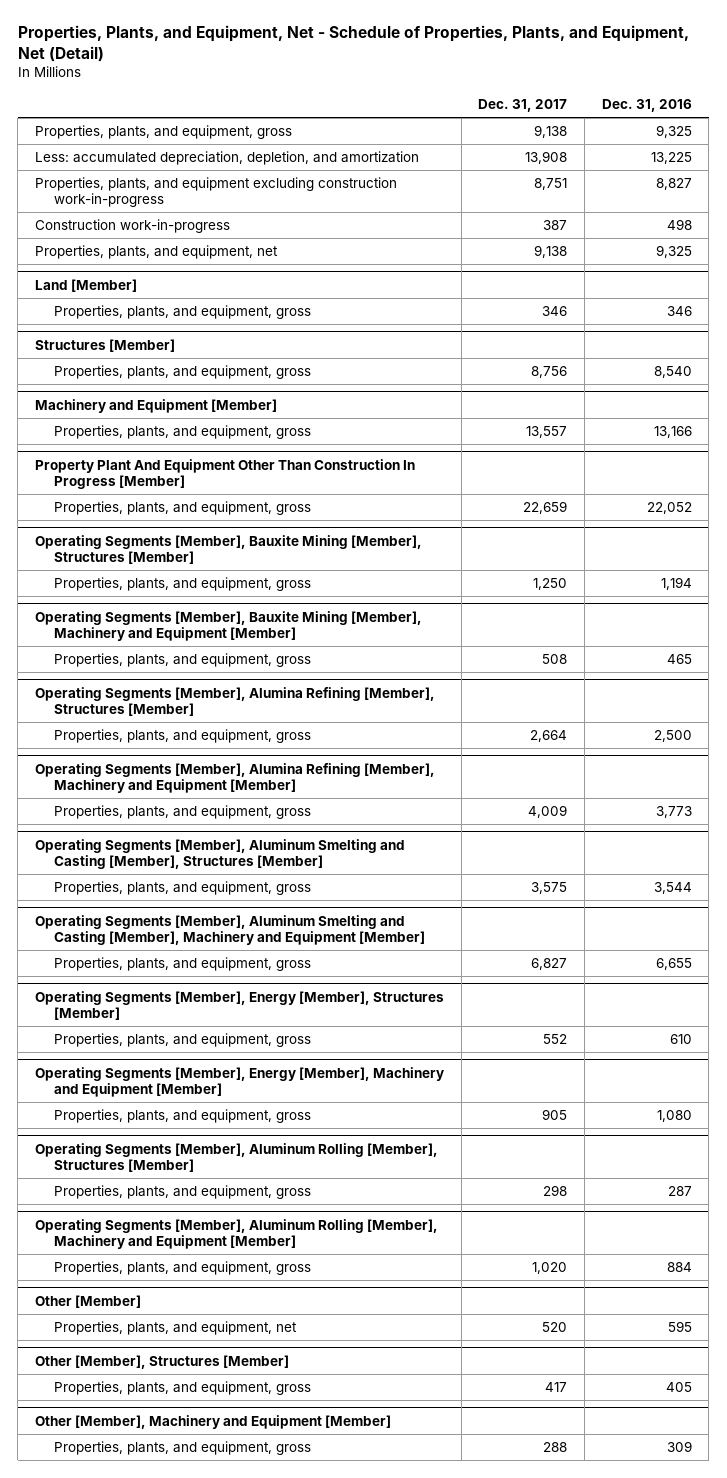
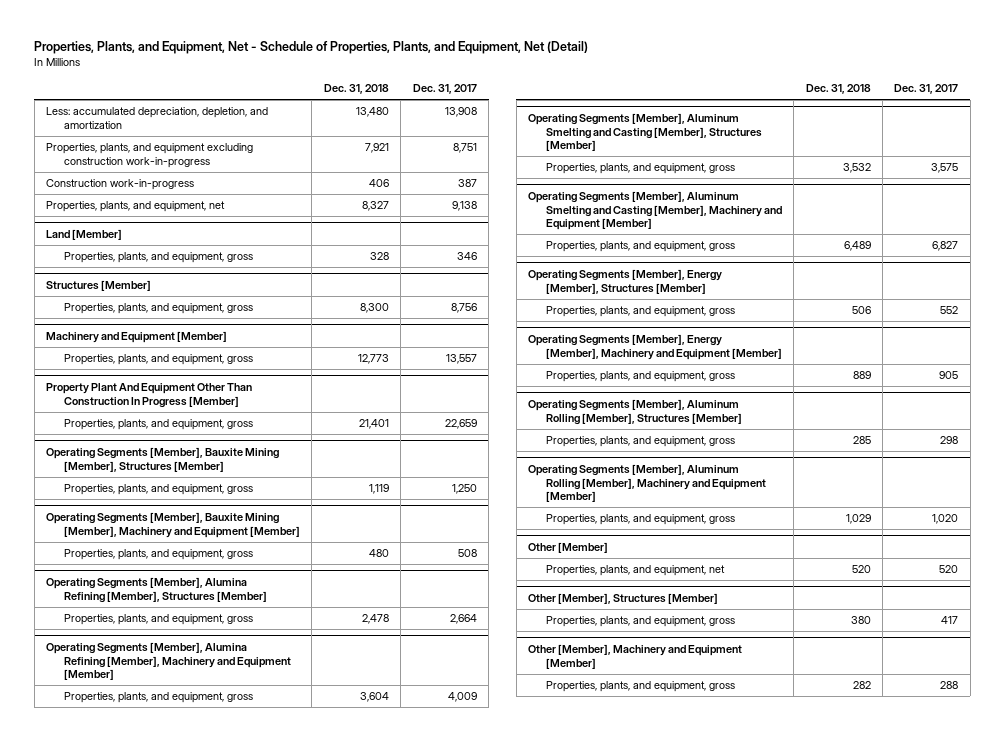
[601,98,692,112] Dec. 31, 2016 -> none
none -> [323,84,389,95] Dec. 31, 2018
[34,125,292,140] Properties, plants, and equipment, gross -> none

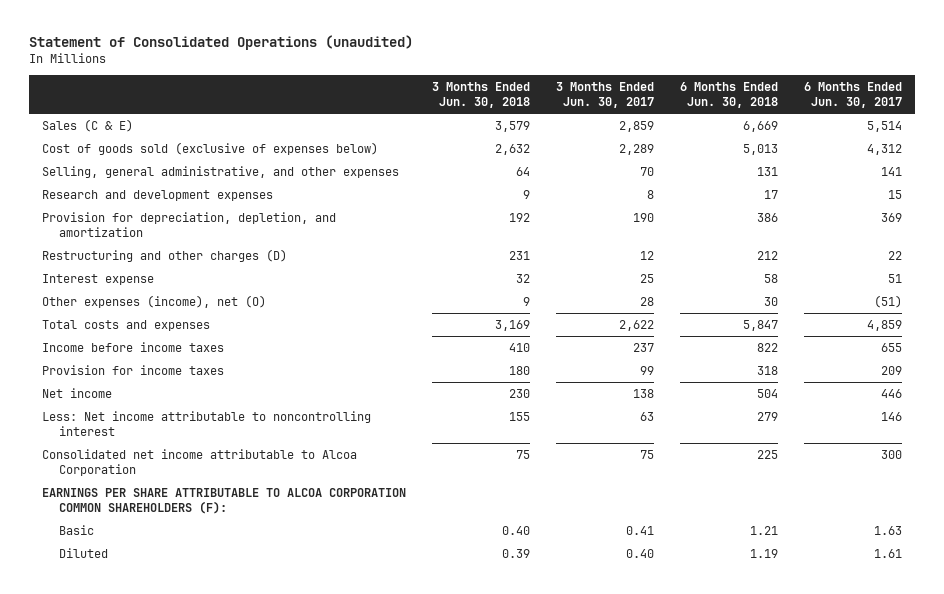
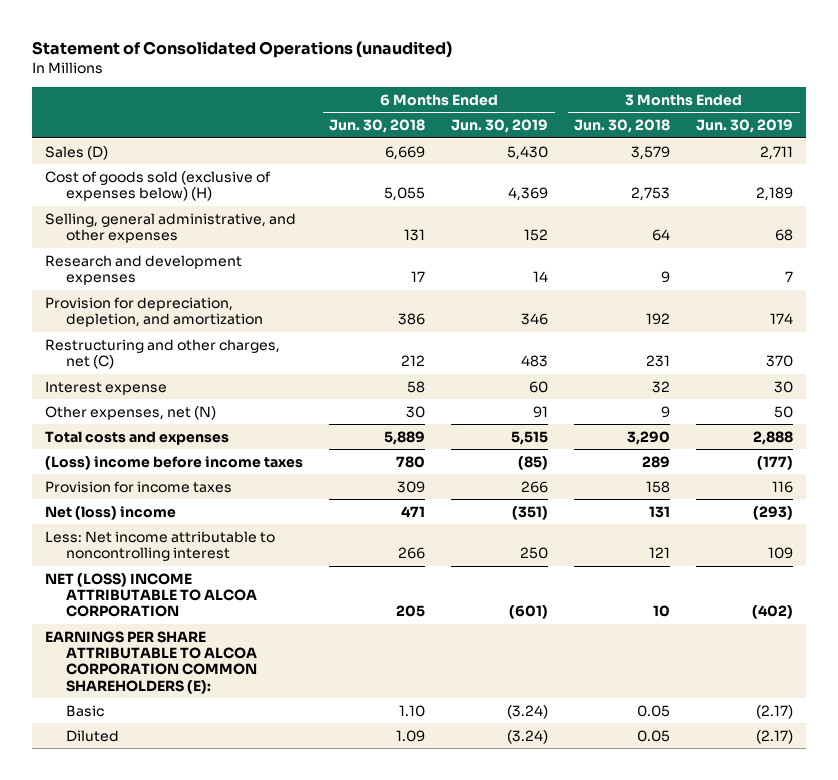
[556,81,655,108] 3 Months Ended Jun. 30, 2017 -> none
[803,81,902,108] 6 Months Ended Jun. 30, 2017 -> none
none -> [451,119,549,134] Jun. 30, 2019
none -> [696,119,794,134] Jun. 30, 2019
[42,118,134,132] Sales (C & E) -> [45,145,109,160] Sales (D)
[42,141,379,155] Cost of goods sold (exclusive of expenses below) -> [45,170,272,202] Cost of goods sold (exclusive of expenses below) (H)
[495,143,531,155] 2,632 -> [631,187,671,202] 2,753
[742,143,778,155] 5,013 -> [384,187,426,202] 5,055
[42,248,288,262] Restructuring and other charges (D) -> [45,338,281,370] Restructuring and other charges, net (C)
[42,294,267,308] Other expenses (income), net (O) -> [45,405,217,420] Other expenses, net (N)
[495,319,531,331] 3,169 -> [627,430,671,445] 3,290
[742,319,778,331] 5,847 -> [384,430,426,445] 5,889
[42,341,225,352] Income before income taxes -> [45,455,304,470] (Loss) income before income taxes
[509,342,531,352] 410 -> [642,455,671,468] 289
[756,342,778,352] 822 -> [396,455,426,468] 780
[509,365,531,375] 180 -> [646,480,671,493] 158
[756,365,778,375] 318 -> [397,480,426,493] 309
[42,387,113,398] Net income -> [45,505,177,520] Net (loss) income
[509,388,531,398] 230 -> [649,505,671,518] 131
[756,388,778,398] 504 -> [401,505,426,517] 471
[509,411,531,421] 155 -> [649,547,671,559] 121
[756,411,778,421] 279 -> [398,547,426,560] 266
[42,448,358,477] Consolidated net income attributable to Alcoa Corporation -> [45,572,258,618] NET (LOSS) INCOME ATTRIBUTABLE TO ALCOA CORPORATION
[516,449,531,459] 75 -> [653,605,671,618] 10
[756,449,778,459] 225 -> [396,605,426,618] 205
[42,487,407,515] EARNINGS PER SHARE ATTRIBUTABLE TO ALCOA CORPORATION COMMON SHAREHOLDERS (F): -> [45,630,258,694] EARNINGS PER SHARE ATTRIBUTABLE TO ALCOA CORPORATION COMMON SHAREHOLDERS (E):
[502,525,531,535] 0.40 -> [637,704,671,717] 0.05
[749,525,778,535] 1.21 -> [399,704,426,717] 1.10
[502,548,531,558] 0.39 -> [637,729,671,742] 0.05
[749,548,778,558] 1.19 -> [396,729,426,742] 1.09

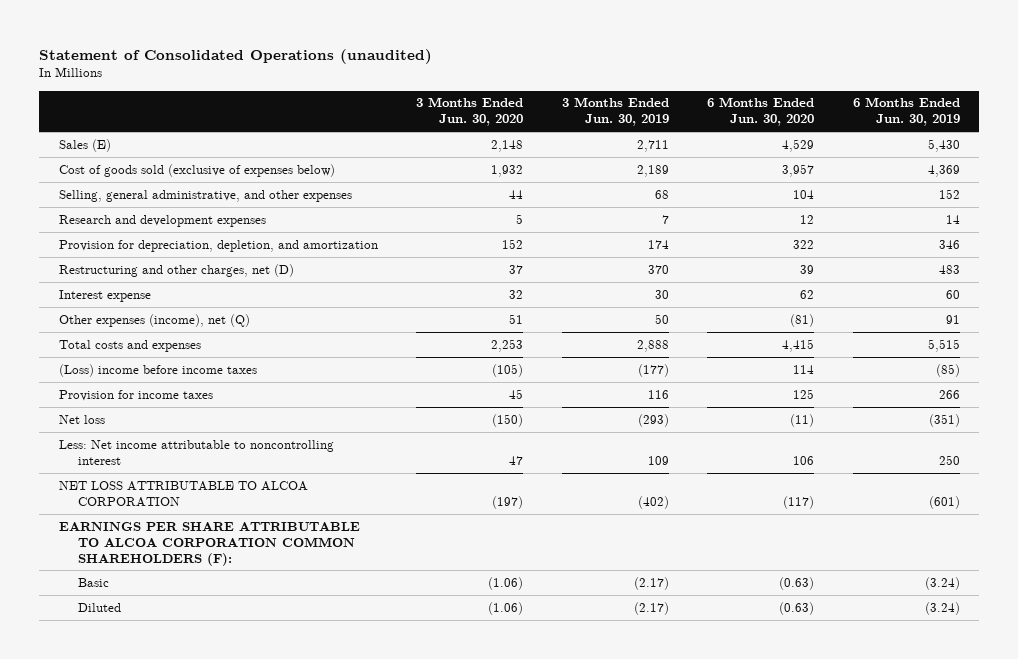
[329,119,426,134] Jun. 30, 2018 -> none
[574,119,671,134] Jun. 30, 2018 -> none
none -> [416,97,524,127] 3 Months Ended Jun. 30, 2020
none -> [707,97,815,127] 6 Months Ended Jun. 30, 2020
[45,145,109,160] Sales (D) -> [58,138,111,152] Sales (E)
[45,170,272,202] Cost of goods sold (exclusive of expenses below) (H) -> [58,163,335,177] Cost of goods sold (exclusive of expenses below)
[45,338,281,370] Restructuring and other charges, net (C) -> [58,263,294,277] Restructuring and other charges, net (D)
[45,405,217,420] Other expenses, net (N) -> [58,313,250,327] Other expenses (income), net (Q)
[45,505,177,520] Net (loss) income -> [58,414,105,424] Net loss
[45,572,258,618] NET (LOSS) INCOME ATTRIBUTABLE TO ALCOA CORPORATION -> [58,480,308,507] NET LOSS ATTRIBUTABLE TO ALCOA CORPORATION
[45,630,258,694] EARNINGS PER SHARE ATTRIBUTABLE TO ALCOA CORPORATION COMMON SHAREHOLDERS (E): -> [58,521,360,566] EARNINGS PER SHARE ATTRIBUTABLE TO ALCOA CORPORATION COMMON SHAREHOLDERS (F):

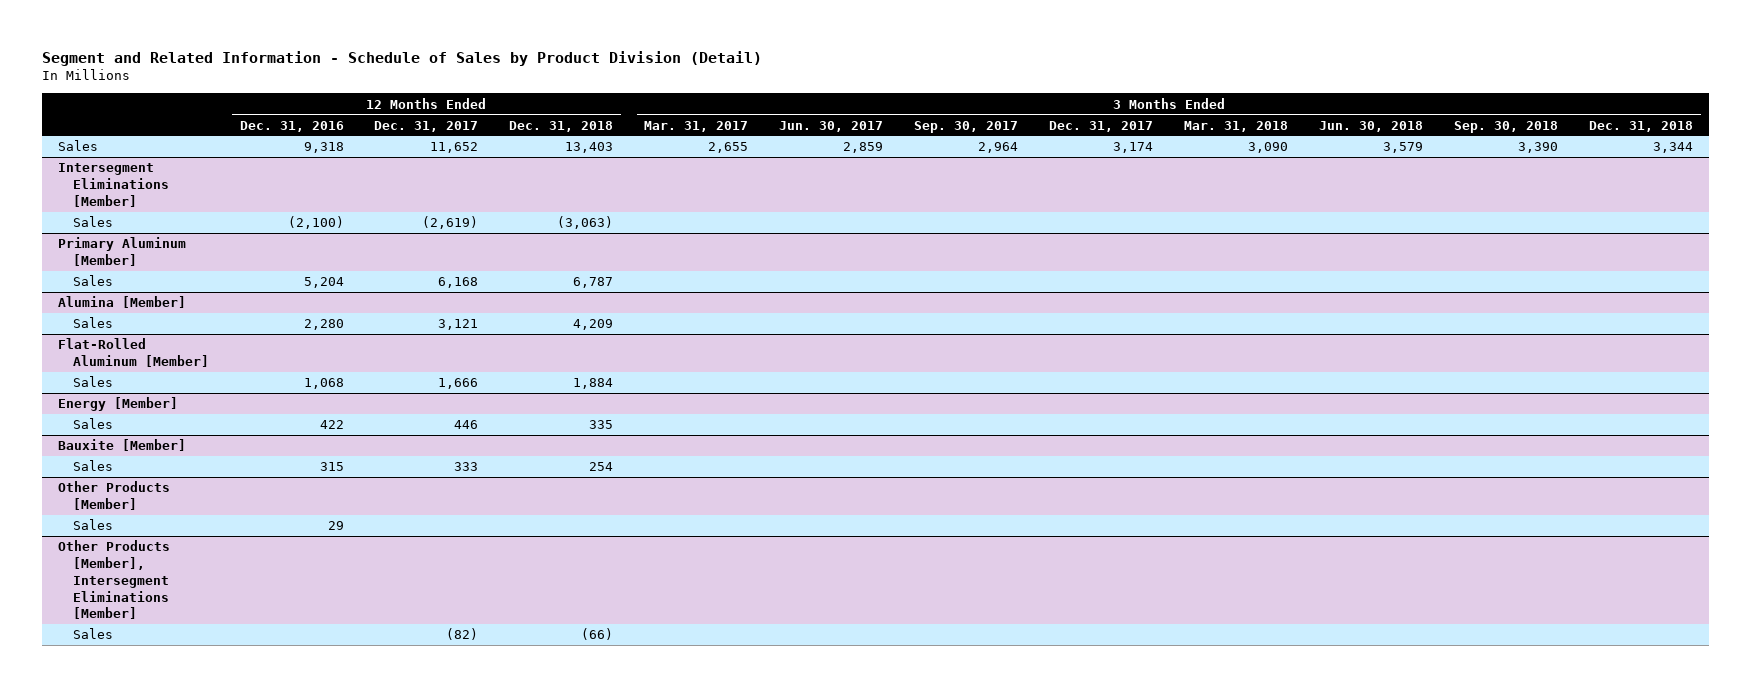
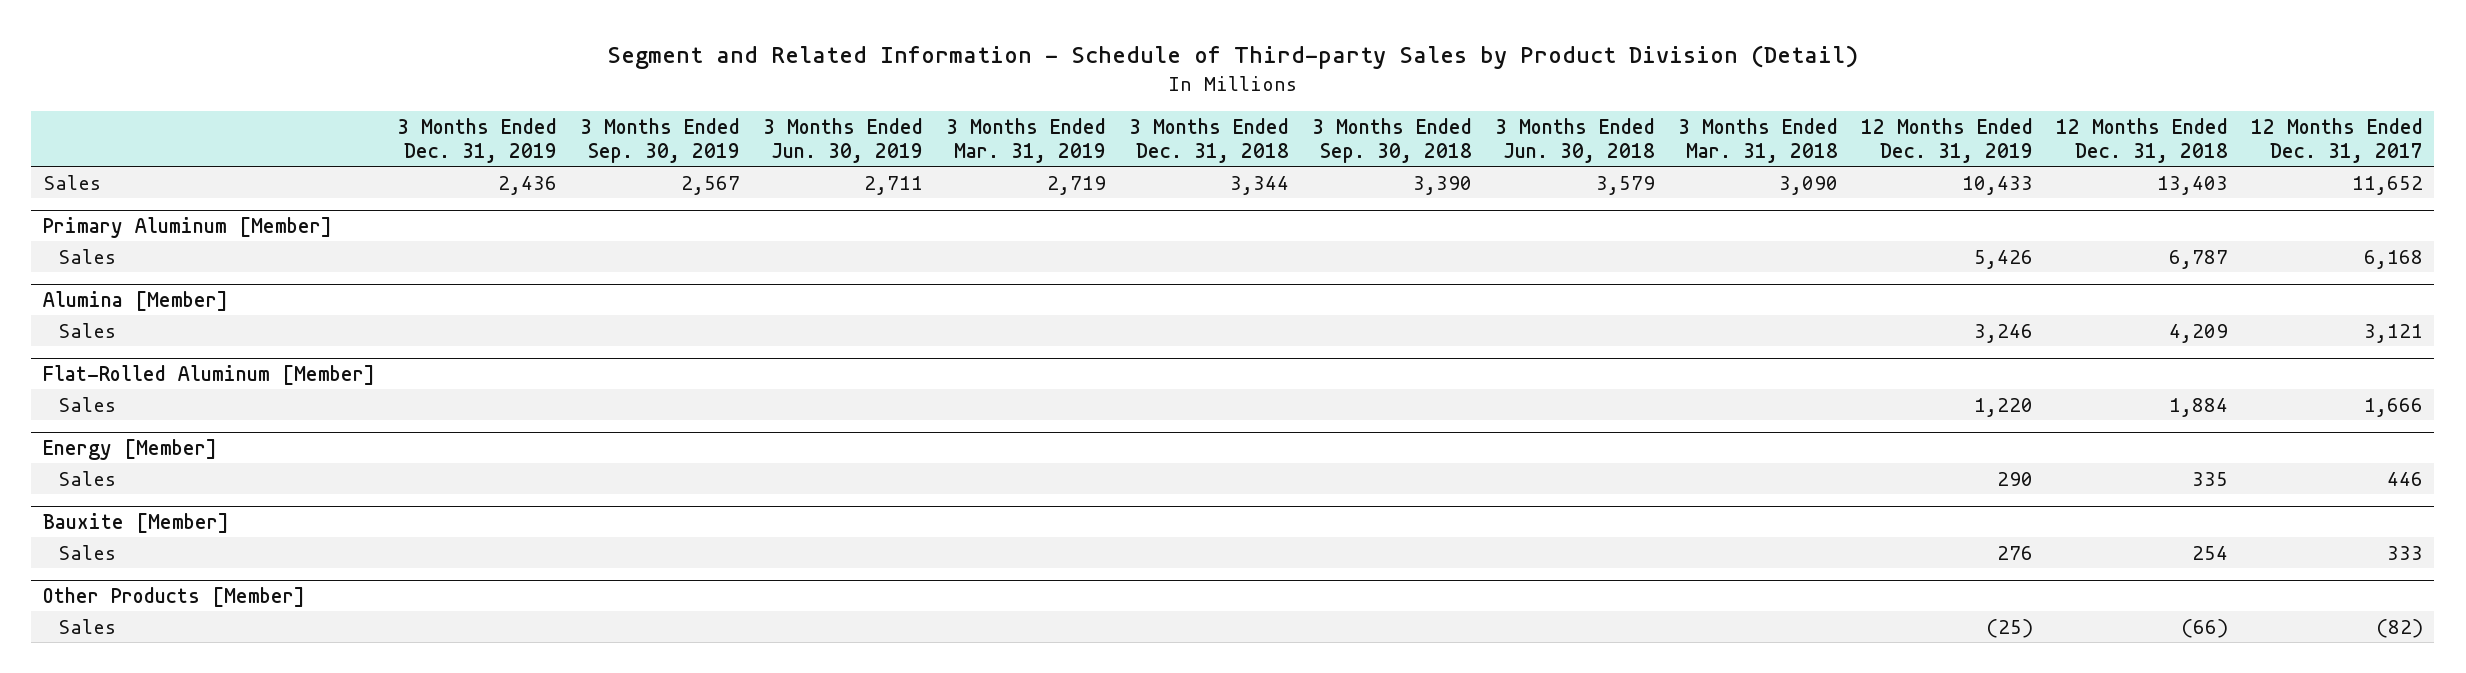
[42,50,763,66] Segment and Related Information - Schedule of Sales by Product Division (Detail) -> [606,44,1858,69] Segment and Related Information - Schedule of Third-party Sales by Product Division (Detail)
[239,120,344,132] Dec. 31, 2016 -> none
[644,120,749,132] Mar. 31, 2017 -> none
[779,120,884,132] Jun. 30, 2017 -> none
[914,120,1019,133] Sep. 30, 2017 -> none
[1049,120,1154,132] Dec. 31, 2017 -> none
none -> [397,117,558,164] 3 Months Ended Dec. 31, 2019
none -> [580,117,741,164] 3 Months Ended Sep. 30, 2019
none -> [763,117,924,164] 3 Months Ended Jun. 30, 2019
none -> [946,117,1107,164] 3 Months Ended Mar. 31, 2019
none -> [1861,117,2034,164] 12 Months Ended Dec. 31, 2019
[57,163,169,207] Intersegment Eliminations [Member] -> none
[72,216,113,228] Sales -> none
[72,519,113,531] Sales -> none
[57,540,170,620] Other Products [Member], Intersegment Eliminations [Member] -> none

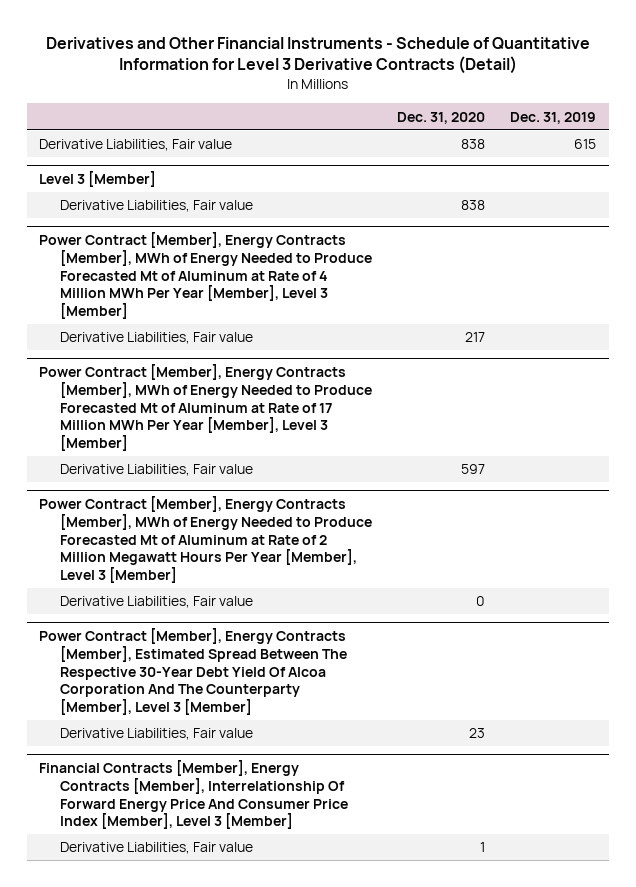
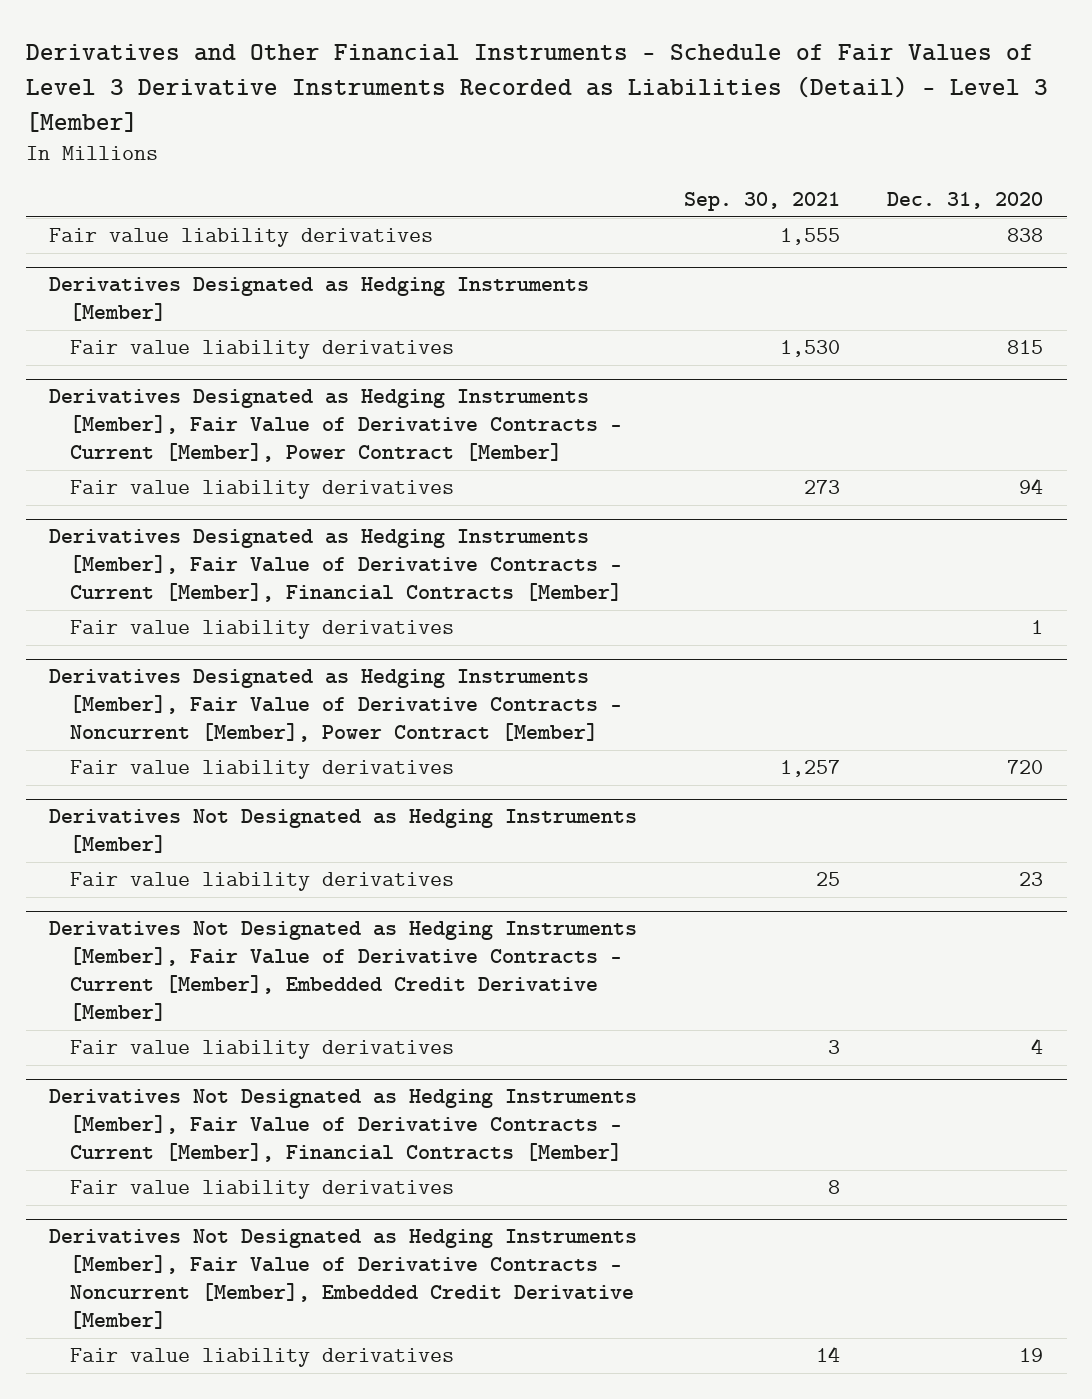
[45,36,590,75] Derivatives and Other Financial Instruments - Schedule of Quantitative Information for Level 3 Derivative Contracts (Detail) -> [25,44,1048,132] Derivatives and Other Financial Instruments - Schedule of Fair Values of Level 3 Derivative Instruments Recorded as Liabilities (Detail) - Level 3 [Member]
[510,111,597,124] Dec. 31, 2019 -> none
none -> [684,192,841,212] Sep. 30, 2021
[39,232,373,319] Power Contract [Member], Energy Contracts [Member], MWh of Energy Needed to Produce Forecasted Mt of Aluminum at Rate of 4 Million MWh Per Year [Member], Level 3 [Member] -> none
[39,364,373,451] Power Contract [Member], Energy Contracts [Member], MWh of Energy Needed to Produce Forecasted Mt of Aluminum at Rate of 17 Million MWh Per Year [Member], Level 3 [Member] -> none
[39,496,373,583] Power Contract [Member], Energy Contracts [Member], MWh of Energy Needed to Produce Forecasted Mt of Aluminum at Rate of 2 Million Megawatt Hours Per Year [Member], Level 3 [Member] -> none
[39,628,348,715] Power Contract [Member], Energy Contracts [Member], Estimated Spread Between The Respective 30-Year Debt Yield Of Alcoa Corporation And The Counterparty [Member], Level 3 [Member] -> none
[39,760,349,830] Financial Contracts [Member], Energy Contracts [Member], Interrelationship Of Forward Energy Price And Consumer Price Index [Member], Level 3 [Member] -> none
[39,139,233,152] Derivative Liabilities, Fair value -> [49,228,434,248] Fair value liability derivatives
[39,171,157,188] Level 3 [Member] -> [49,277,590,322] Derivatives Designated as Hedging Instruments [Member]
[60,200,254,213] Derivative Liabilities, Fair value -> [69,340,454,360] Fair value liability derivatives
[461,200,486,211] 838 -> [1007,340,1044,355] 815
none -> [49,389,622,463] Derivatives Designated as Hedging Instruments [Member], Fair Value of Derivative Contracts - Current [Member], Power Contract [Member]
[60,332,254,345] Derivative Liabilities, Fair value -> [69,480,454,500] Fair value liability derivatives
[465,332,486,343] 217 -> [1019,478,1044,495] 94
none -> [49,529,622,603] Derivatives Designated as Hedging Instruments [Member], Fair Value of Derivative Contracts - Current [Member], Financial Contracts [Member]
[60,464,254,477] Derivative Liabilities, Fair value -> [69,620,454,640] Fair value liability derivatives
[461,464,486,475] 597 -> [1031,620,1044,635] 1
none -> [49,669,622,743] Derivatives Designated as Hedging Instruments [Member], Fair Value of Derivative Contracts - Noncurrent [Member], Power Contract [Member]
[60,596,254,609] Derivative Liabilities, Fair value -> [69,760,454,780] Fair value liability derivatives
[476,596,486,607] 0 -> [1007,760,1044,775] 720
none -> [49,809,638,854] Derivatives Not Designated as Hedging Instruments [Member]
[60,728,254,741] Derivative Liabilities, Fair value -> [69,872,454,892] Fair value liability derivatives
none -> [49,921,638,1022] Derivatives Not Designated as Hedging Instruments [Member], Fair Value of Derivative Contracts - Current [Member], Embedded Credit Derivative [Member]
[60,842,254,855] Derivative Liabilities, Fair value -> [69,1040,454,1060] Fair value liability derivatives
[480,842,486,853] 1 -> [1031,1038,1044,1055] 4
none -> [49,1089,638,1163] Derivatives Not Designated as Hedging Instruments [Member], Fair Value of Derivative Contracts - Current [Member], Financial Contracts [Member]
none -> [69,1180,454,1200] Fair value liability derivatives
none -> [49,1229,638,1330] Derivatives Not Designated as Hedging Instruments [Member], Fair Value of Derivative Contracts - Noncurrent [Member], Embedded Credit Derivative [Member]
none -> [69,1348,454,1368] Fair value liability derivatives

